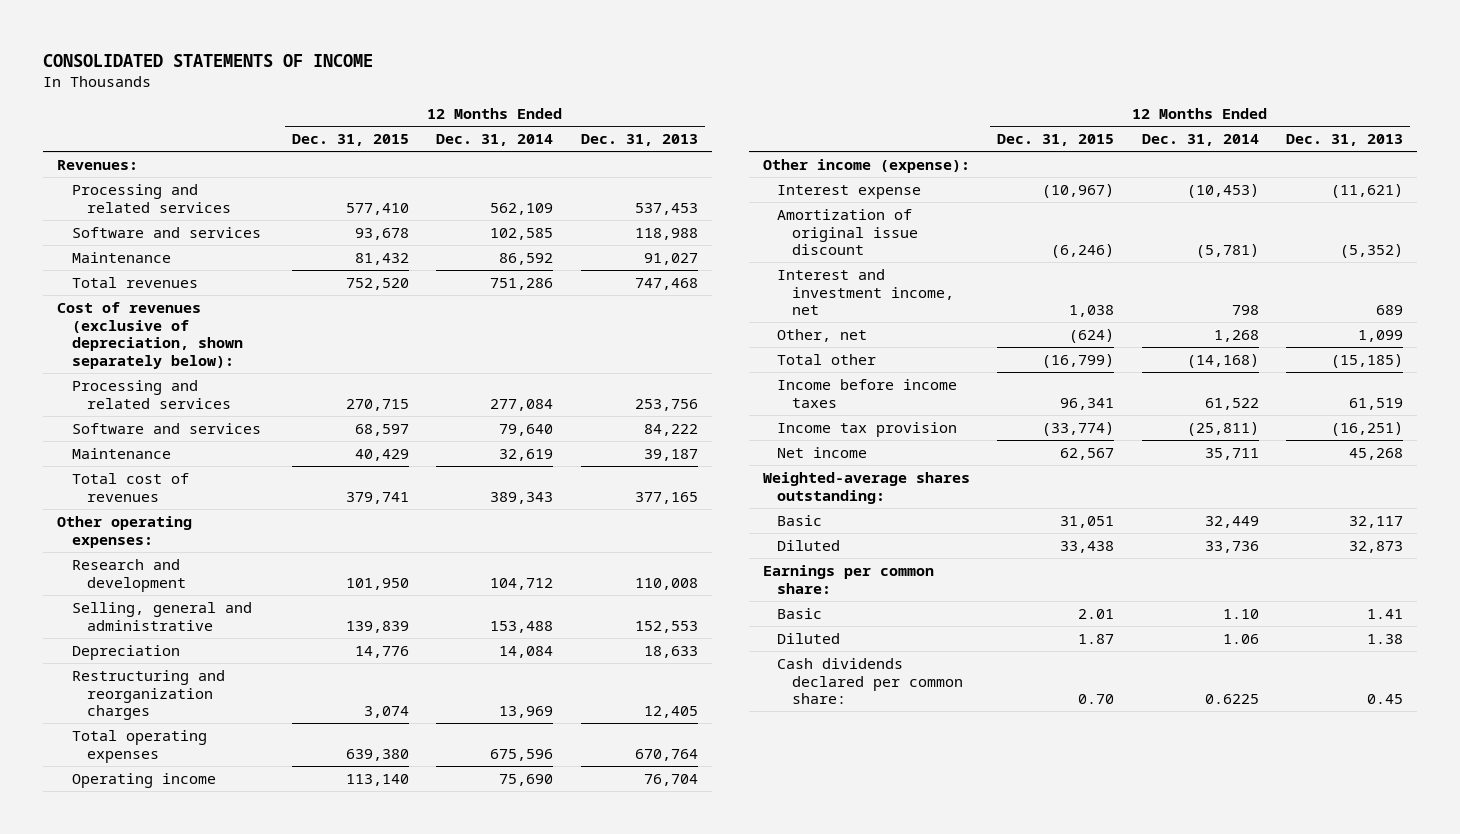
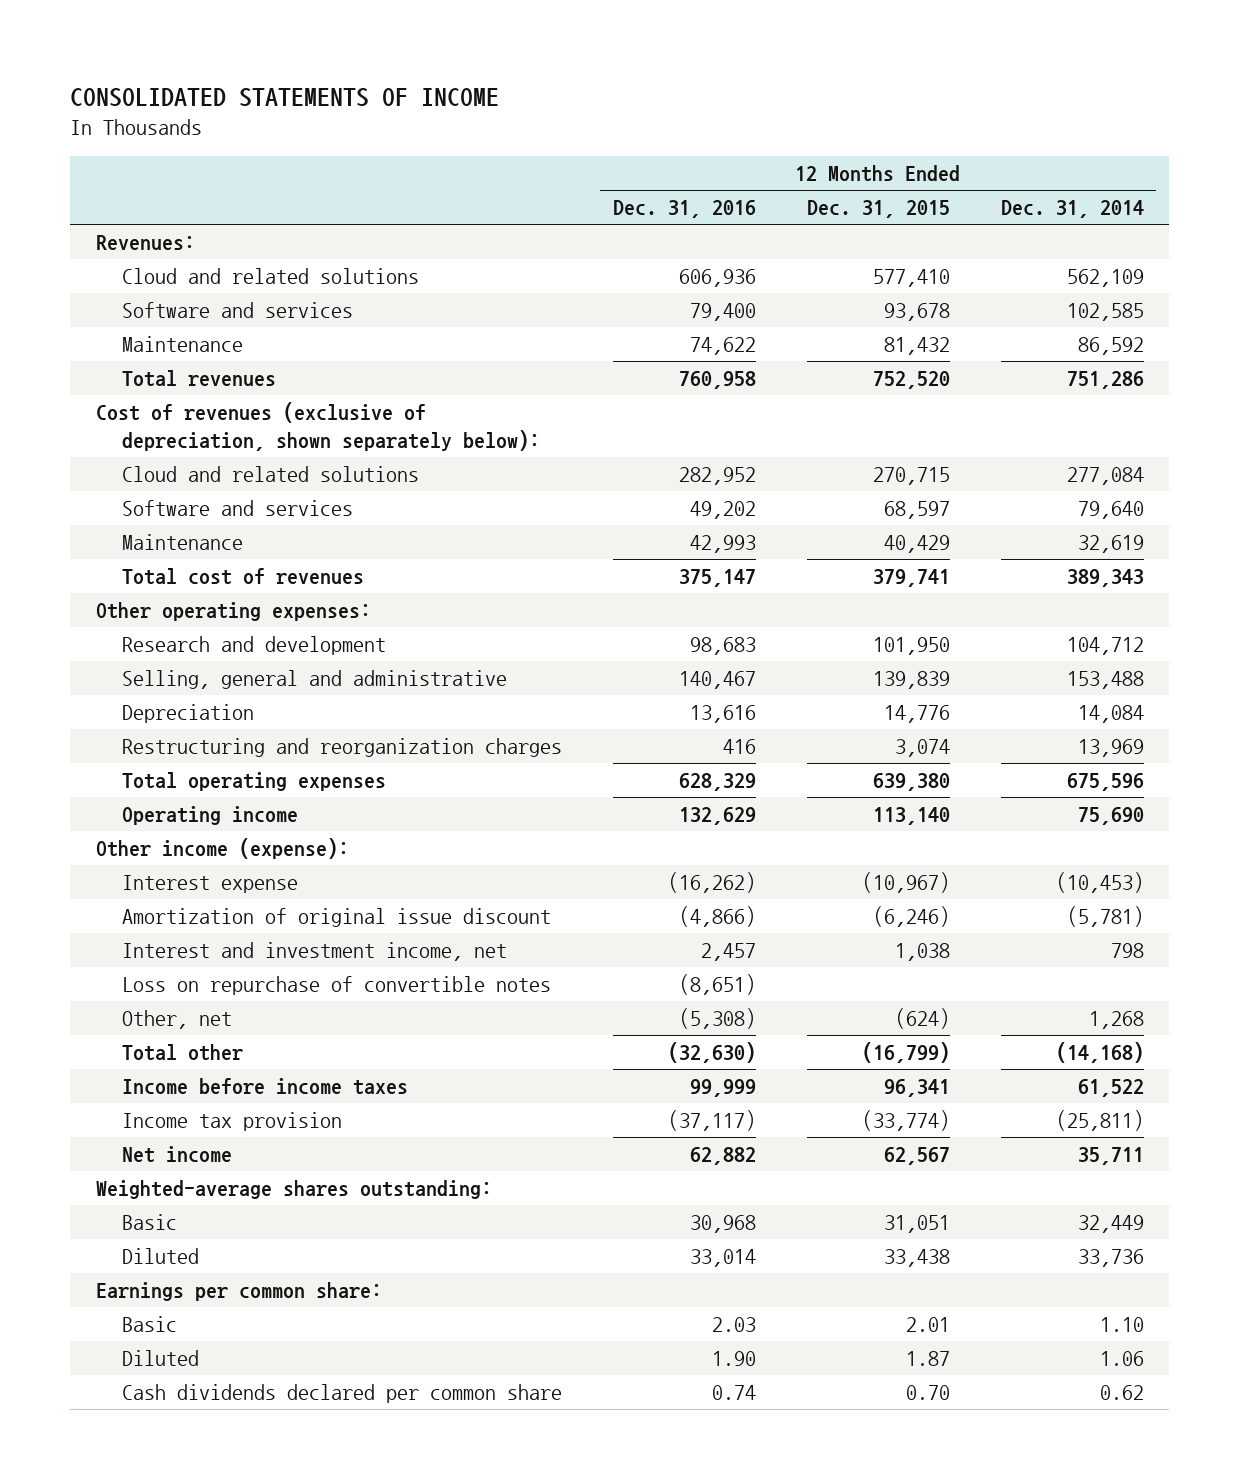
[580,134,698,147] Dec. 31, 2013 -> none
none -> [612,200,756,219] Dec. 31, 2016
[72,183,232,213] Processing and related services -> [121,268,419,285] Cloud and related solutions
[72,379,232,409] Processing and related services -> [121,466,419,483] Cloud and related solutions
none -> [121,976,551,996] Loss on repurchase of convertible notes
[777,657,964,705] Cash dividends declared per common share: -> [121,1384,562,1404] Cash dividends declared per common share
[1204,694,1259,705] 0.6225 -> [1099,1385,1144,1401] 0.62

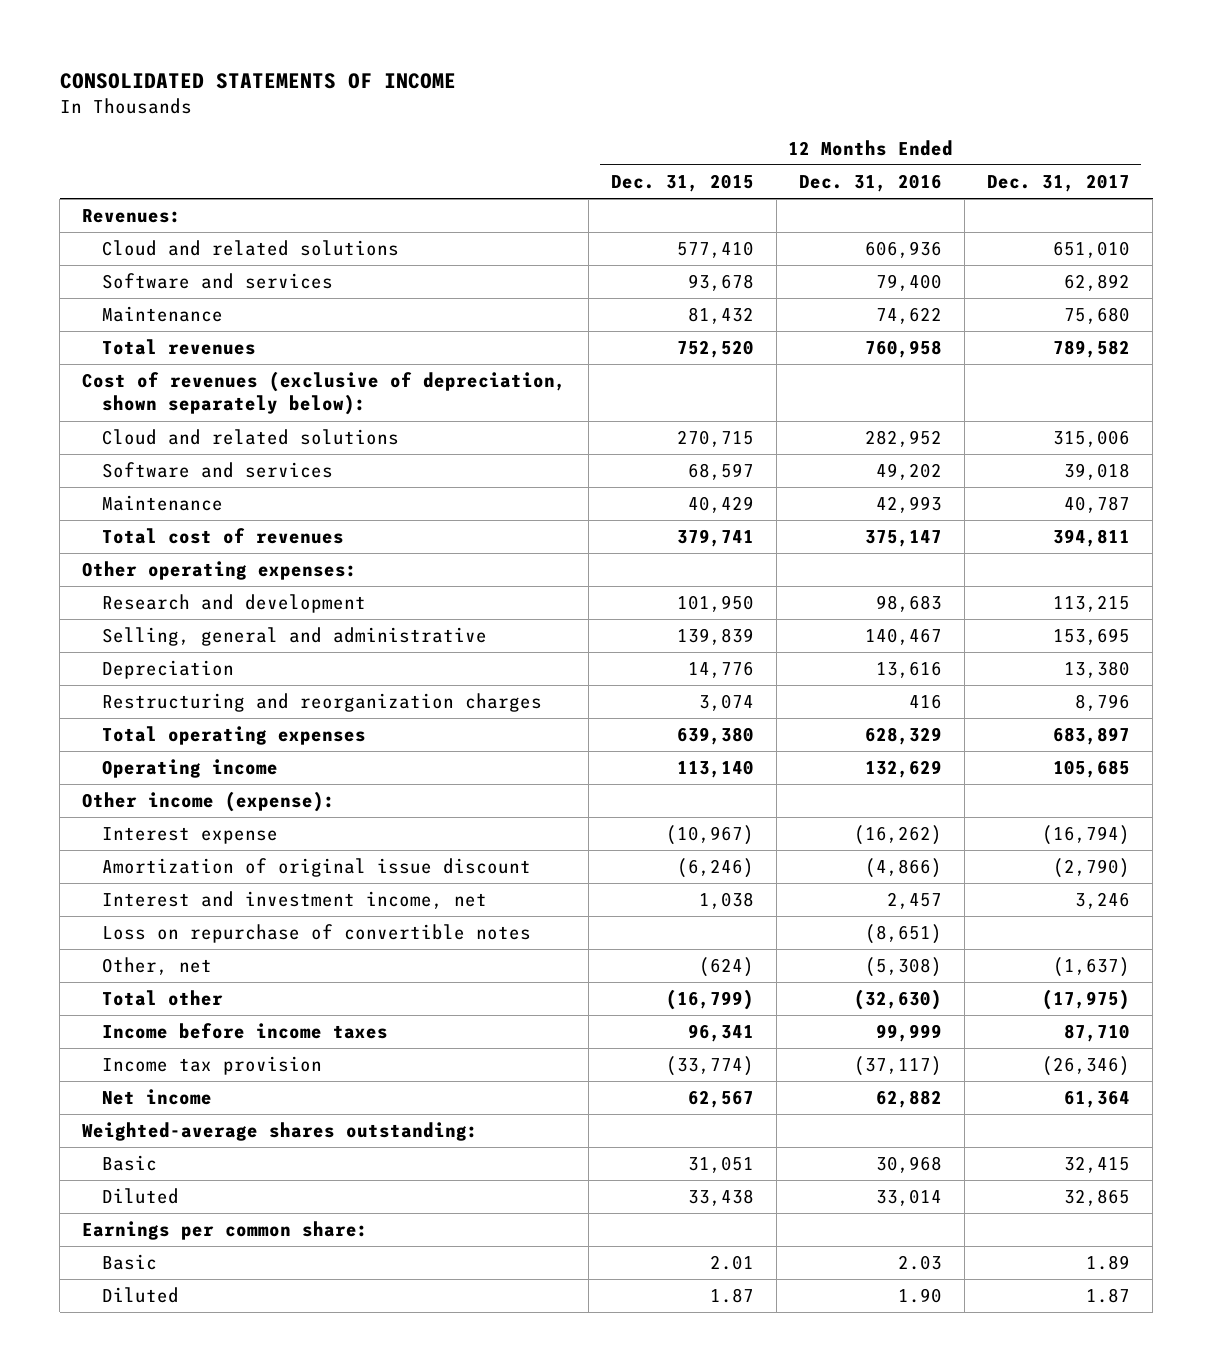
[1000,200,1144,219] Dec. 31, 2014 -> none
none -> [987,174,1131,193] Dec. 31, 2017
[121,1384,562,1404] Cash dividends declared per common share -> none

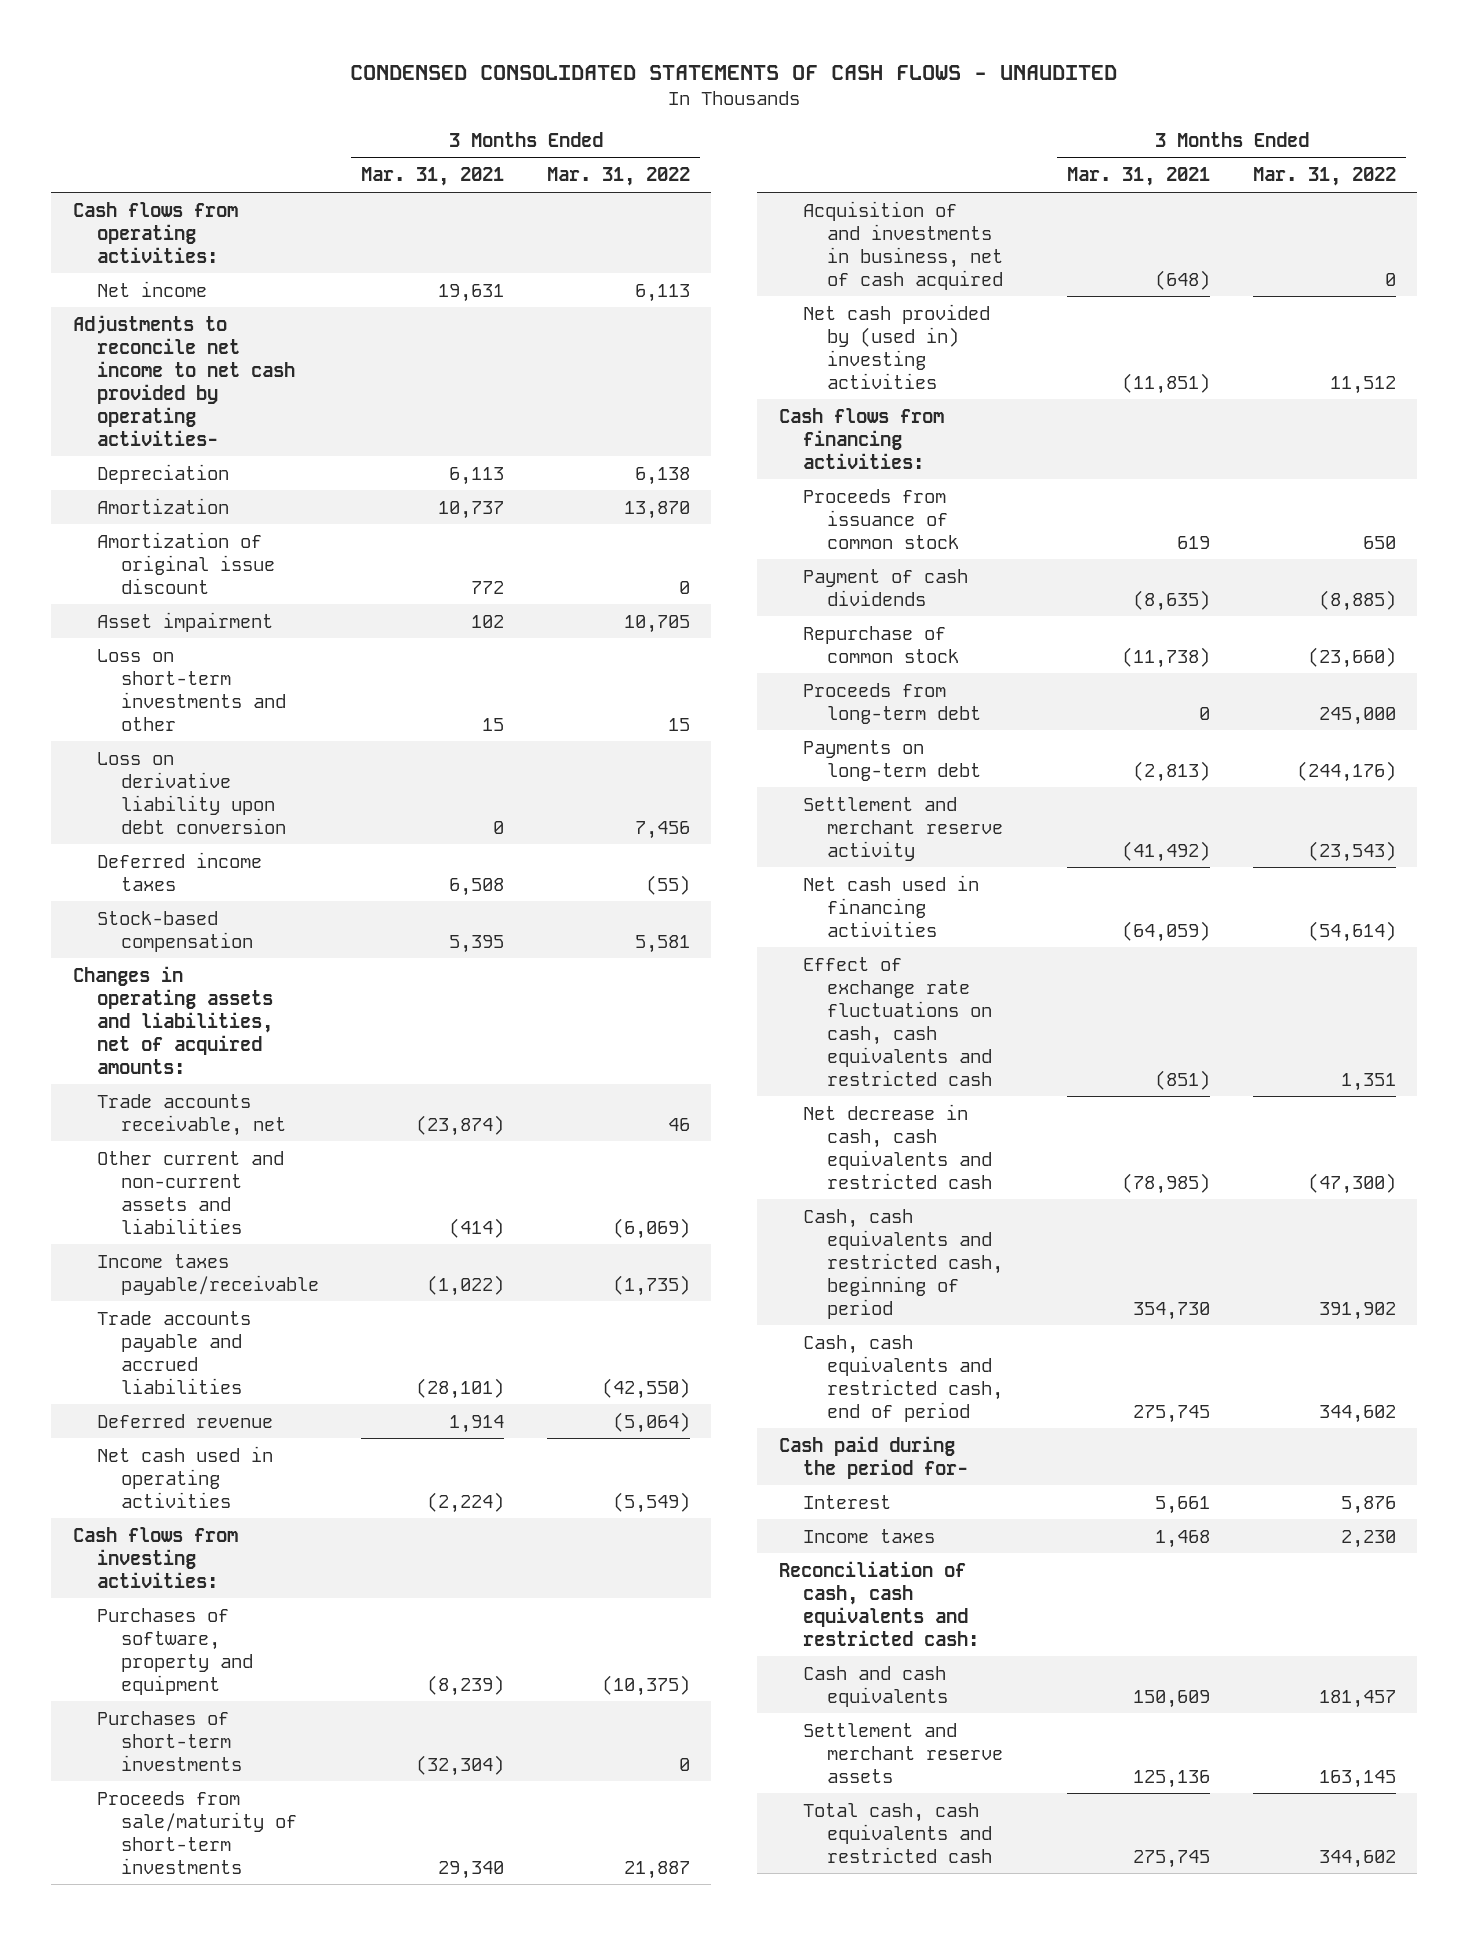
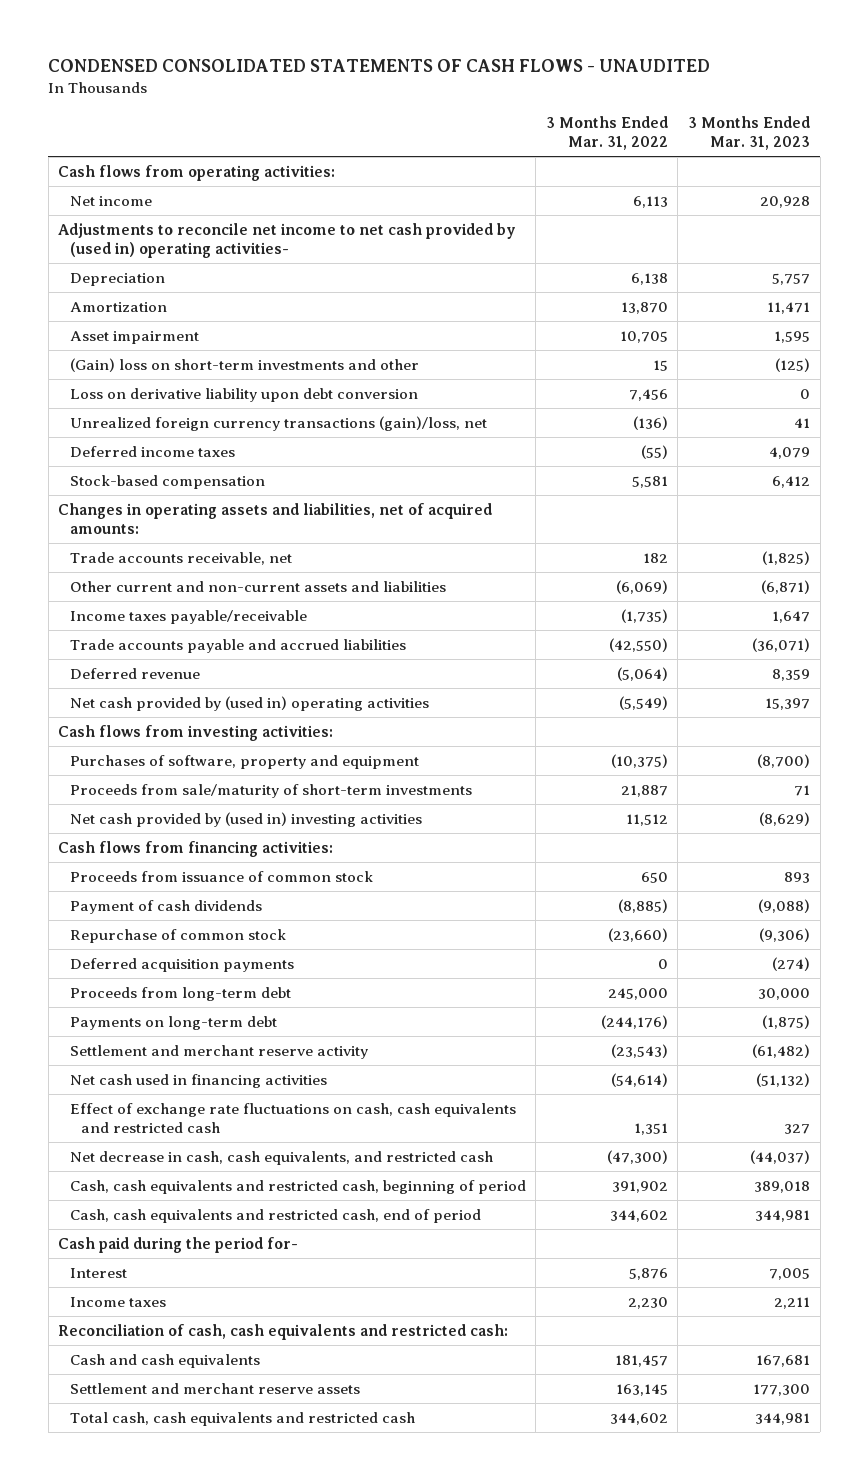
[361,167,505,187] Mar. 31, 2021 -> none
none -> [687,115,810,151] 3 Months Ended Mar. 31, 2023
[72,314,295,446] Adjustments to reconcile net income to net cash provided by operating activities- -> [58,222,517,259] Adjustments to reconcile net income to net cash provided by (used in) operating activities-
[96,531,275,594] Amortization of original issue discount -> none
[96,648,286,731] Loss on short-term investments and other -> [69,357,419,372] (Gain) loss on short-term investments and other
none -> [69,415,487,431] Unrealized foreign currency transactions (gain)/loss, net
[667,1117,690,1131] 46 -> [642,552,668,563] 182
[96,1445,273,1508] Net cash used in operating activities -> [69,695,429,711] Net cash provided by (used in) operating activities
[96,1710,242,1771] Purchases of short-term investments -> none
[802,200,1003,290] Acquisition of and investments in business, net of cash acquired -> none
none -> [69,957,294,972] Deferred acquisition payments
[802,1103,992,1189] Net decrease in cash, cash equivalents and restricted cash -> [69,1150,493,1165] Net decrease in cash, cash equivalents, and restricted cash

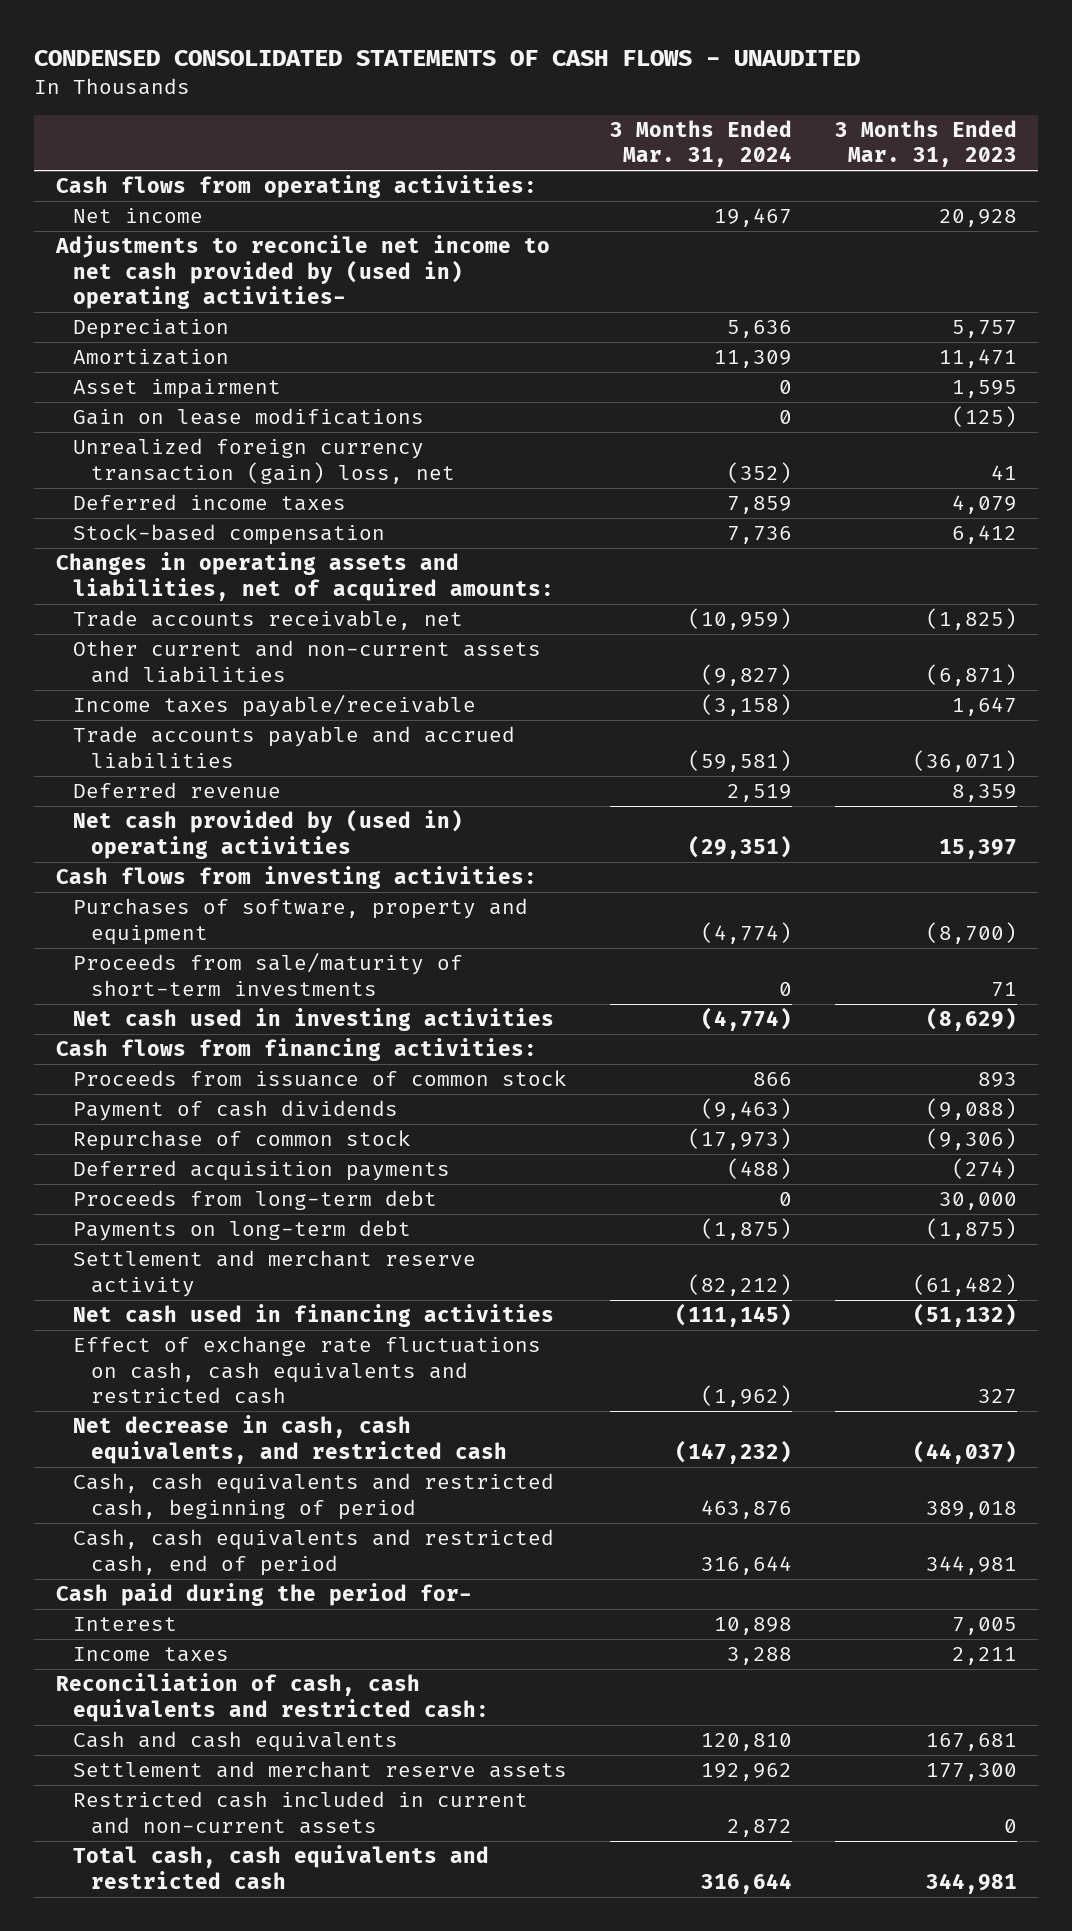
[545,115,668,151] 3 Months Ended Mar. 31, 2022 -> none
none -> [609,120,792,168] 3 Months Ended Mar. 31, 2024
[69,387,418,402] Loss on derivative liability upon debt conversion -> none
[69,357,419,372] (Gain) loss on short-term investments and other -> [73,408,425,426] Gain on lease modifications
[69,415,487,431] Unrealized foreign currency transactions (gain)/loss, net -> [73,438,455,484] Unrealized foreign currency transaction (gain) loss, net
[69,811,422,827] Net cash provided by (used in) investing activities -> [73,1008,555,1032] Net cash used in investing activities
none -> [73,1791,529,1834] Restricted cash included in current and non-current assets

